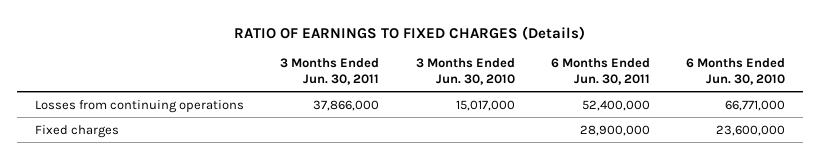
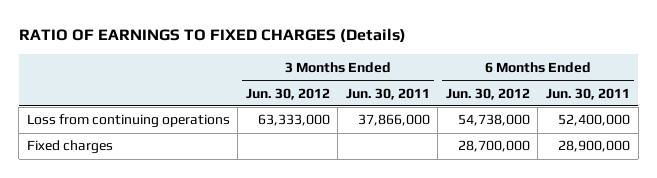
[415,58,515,85] 3 Months Ended Jun. 30, 2010 -> none
[686,58,786,85] 6 Months Ended Jun. 30, 2010 -> none
none -> [245,87,330,100] Jun. 30, 2012
none -> [445,87,530,100] Jun. 30, 2012
[35,99,245,113] Losses from continuing operations -> [26,114,230,129] Loss from continuing operations

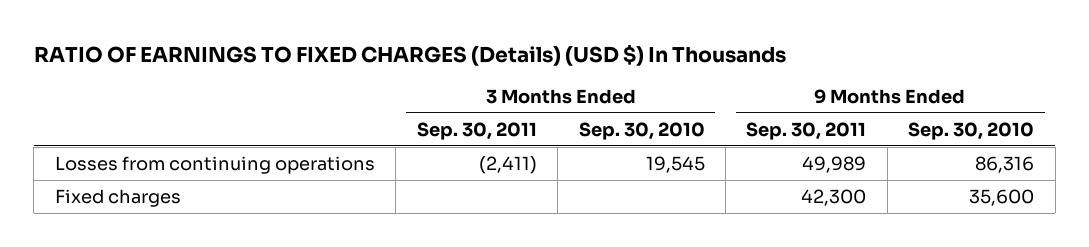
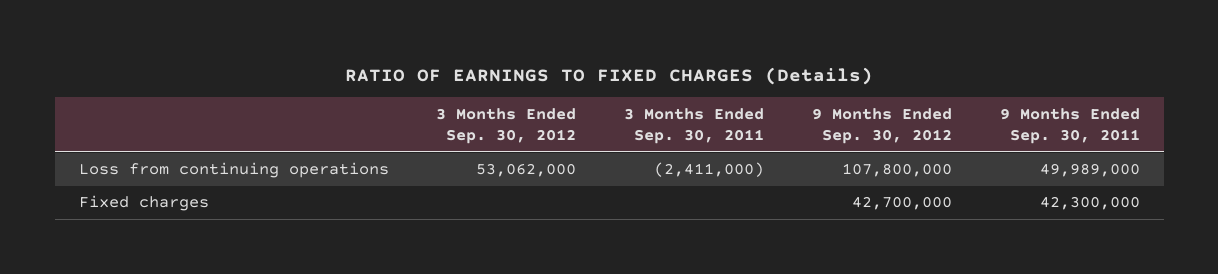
[33,44,786,66] RATIO OF EARNINGS TO FIXED CHARGES (Details) (USD $) In Thousands -> [345,66,874,85] RATIO OF EARNINGS TO FIXED CHARGES (Details)
[578,121,705,140] Sep. 30, 2010 -> none
[908,121,1035,140] Sep. 30, 2010 -> none
none -> [436,107,577,145] 3 Months Ended Sep. 30, 2012
none -> [812,107,953,145] 9 Months Ended Sep. 30, 2012
[54,156,375,175] Losses from continuing operations -> [78,162,389,179] Loss from continuing operations
[478,156,537,175] (2,411) -> [654,162,765,178] (2,411,000)
[802,156,867,174] 49,989 -> [1039,163,1140,178] 49,989,000
[801,189,867,207] 42,300 -> [1039,196,1140,211] 42,300,000

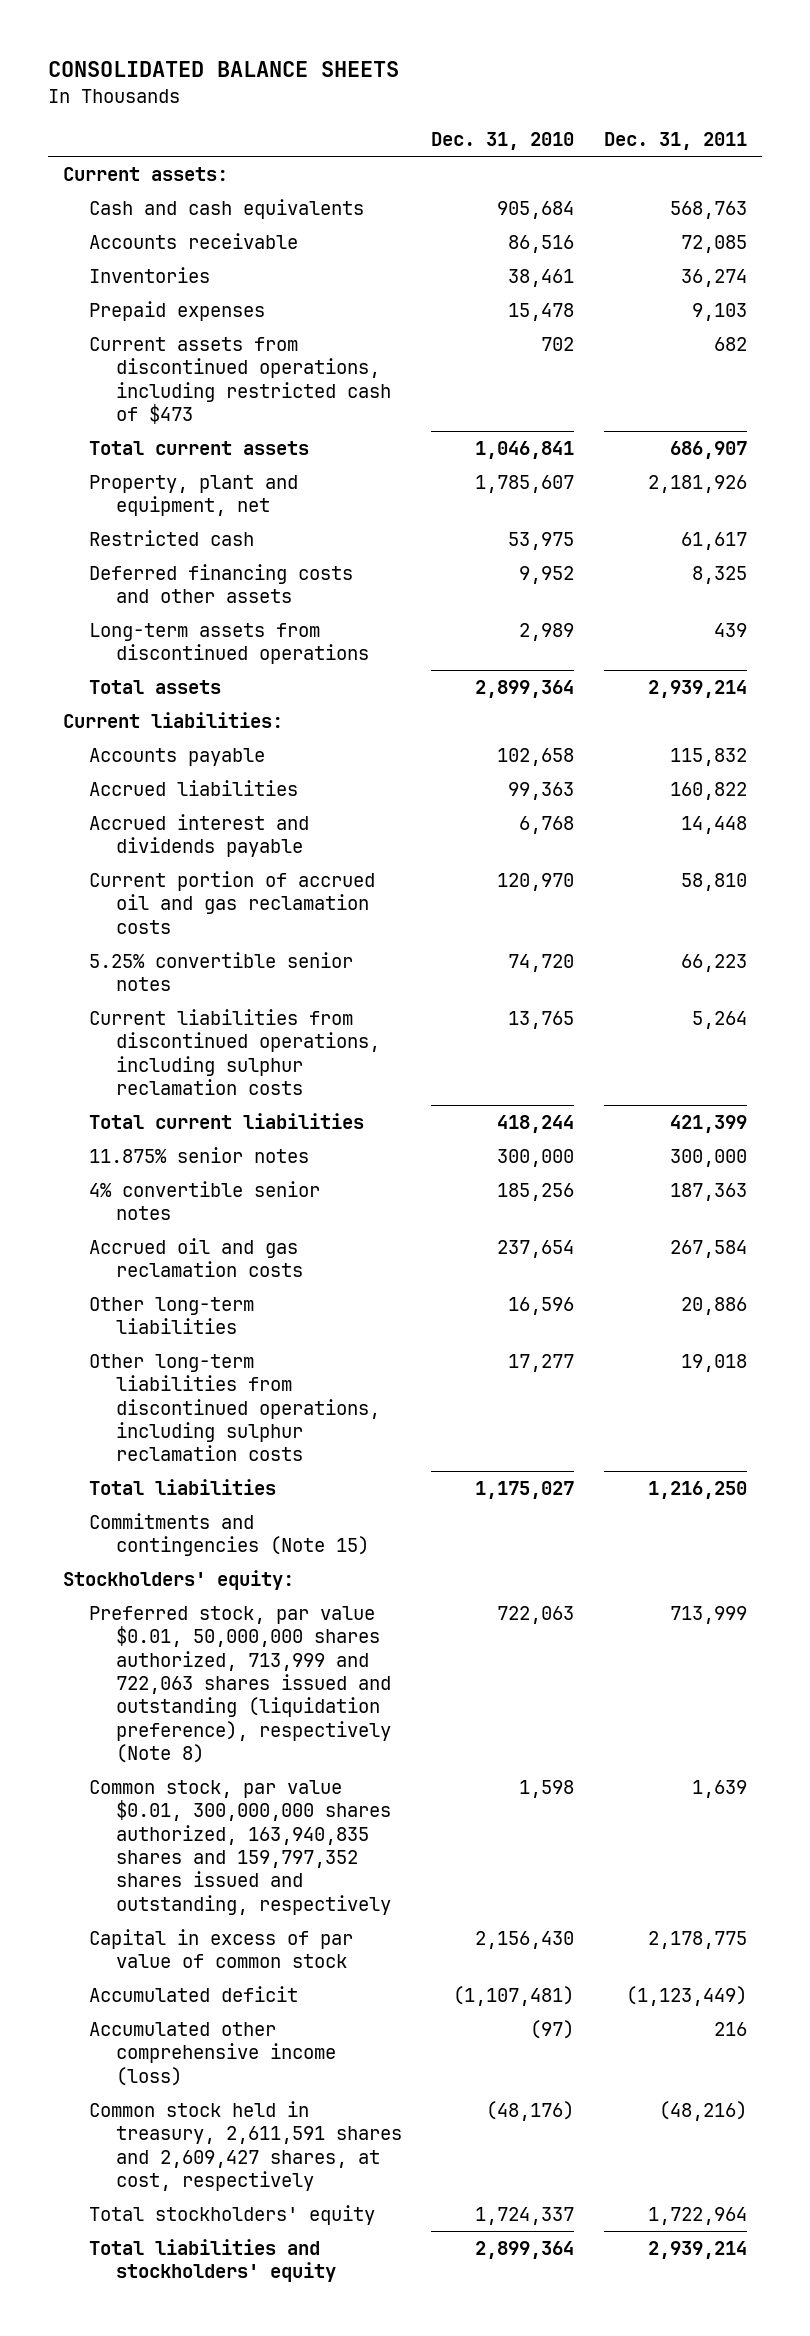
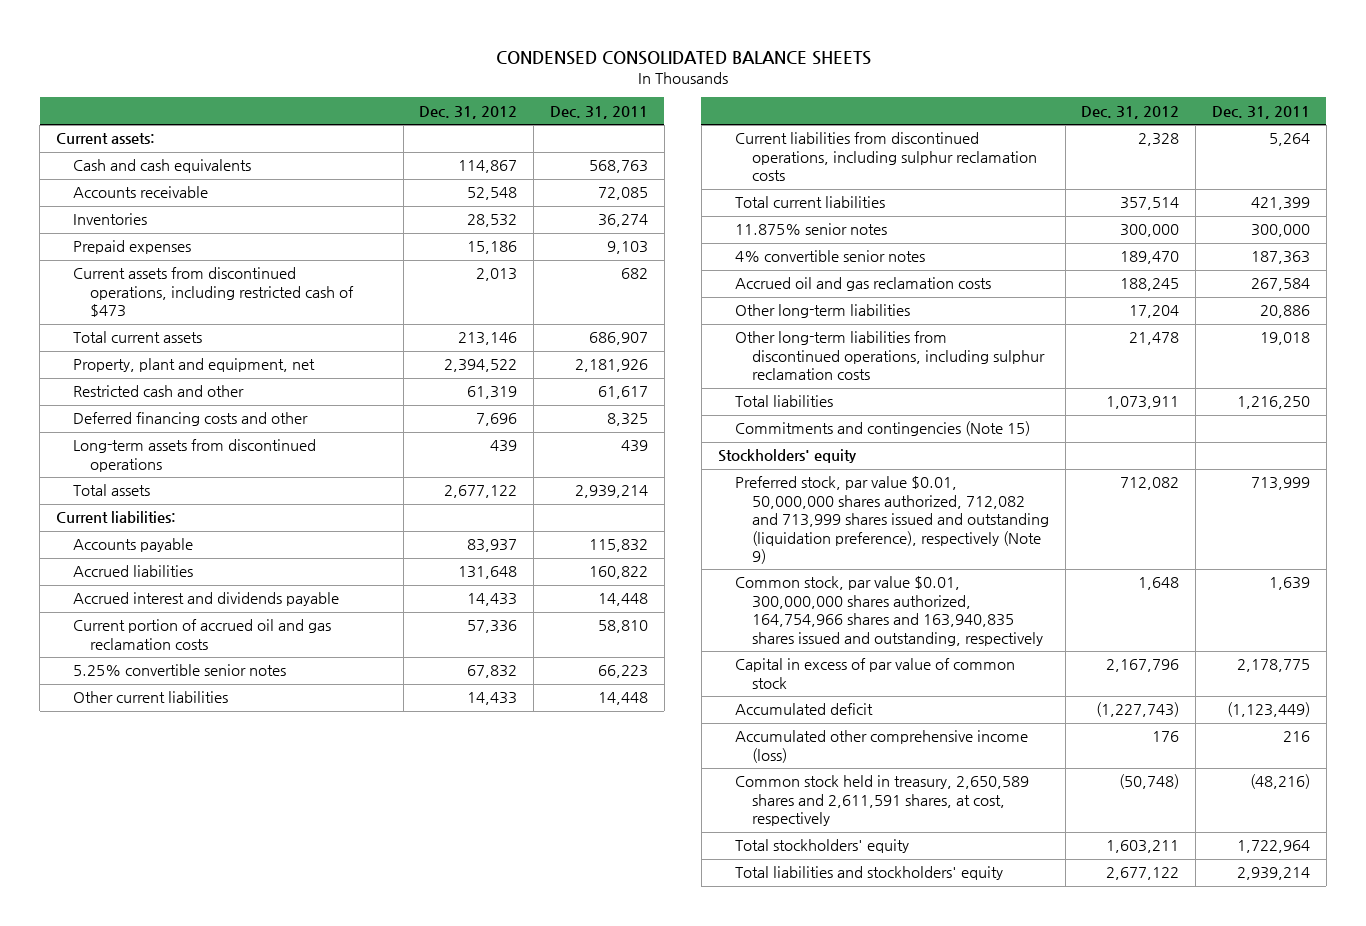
[47,61,399,78] CONSOLIDATED BALANCE SHEETS -> [495,50,871,65] CONDENSED CONSOLIDATED BALANCE SHEETS
[431,132,575,151] Dec. 31, 2010 -> none
none -> [419,105,518,119] Dec. 31, 2012
[89,529,255,546] Restricted cash -> [72,385,244,398] Restricted cash and other
[89,563,354,604] Deferred financing costs and other assets -> [72,412,308,427] Deferred financing costs and other
none -> [72,691,228,704] Other current liabilities
[62,1569,294,1590] Stockholders' equity: -> [717,449,857,464] Stockholders' equity
[89,1605,391,1763] Preferred stock, par value $0.01, 50,000,000 shares authorized, 713,999 and 722,063 shares issued and outstanding (liquidation preference), respectively (Note 8) -> [734,476,1049,565] Preferred stock, par value $0.01, 50,000,000 shares authorized, 712,082 and 713,999 shares issued and outstanding (liquidation preference), respectively (Note 9)
[89,1779,391,1915] Common stock, par value $0.01, 300,000,000 shares authorized, 163,940,835 shares and 159,797,352 shares issued and outstanding, respectively -> [734,576,1043,646] Common stock, par value $0.01, 300,000,000 shares authorized, 164,754,966 shares and 163,940,835 shares issued and outstanding, respectively
[89,2100,402,2191] Common stock held in treasury, 2,611,591 shares and 2,609,427 shares, at cost, respectively -> [734,775,1029,827] Common stock held in treasury, 2,650,589 shares and 2,611,591 shares, at cost, respectively

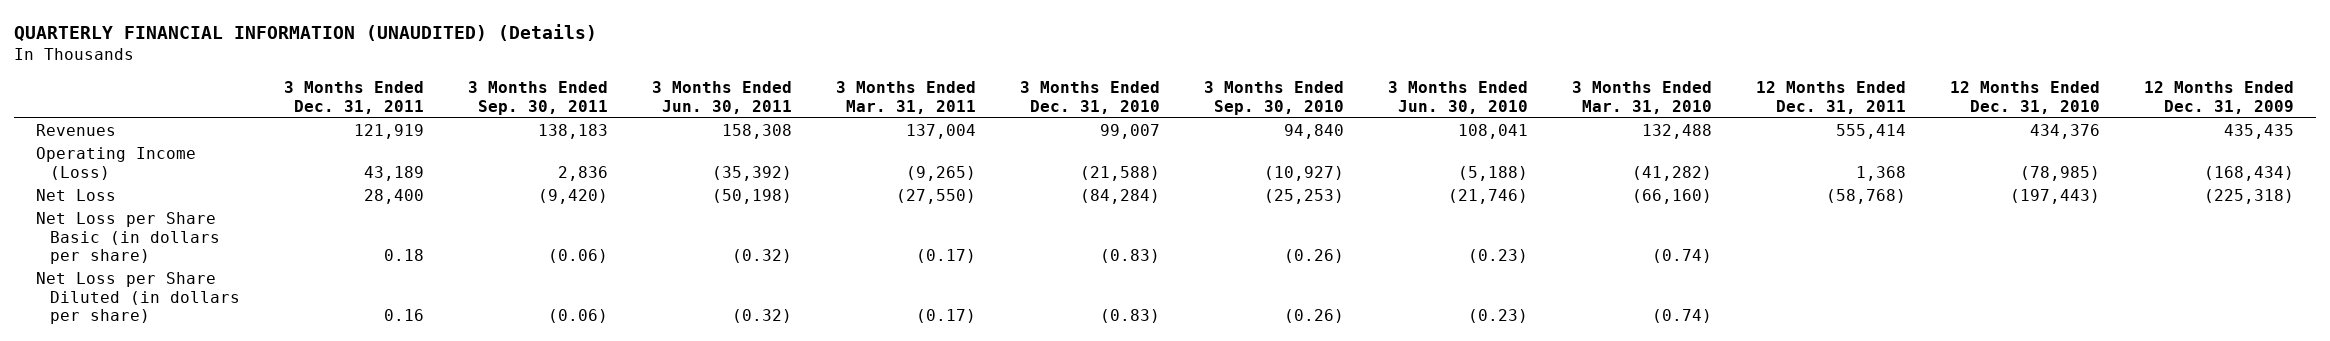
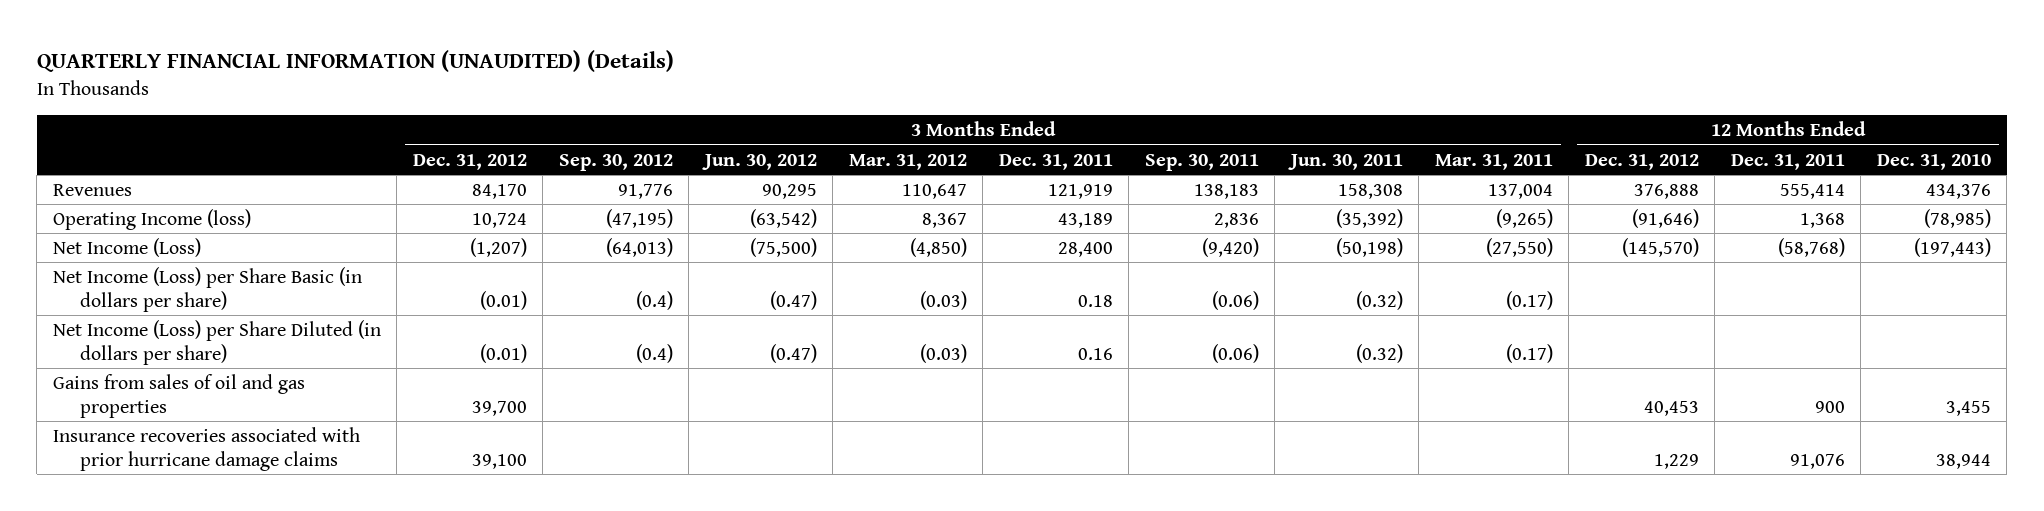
[1019,81,1160,114] 3 Months Ended Dec. 31, 2010 -> none
[1203,81,1344,115] 3 Months Ended Sep. 30, 2010 -> none
[1387,81,1528,114] 3 Months Ended Jun. 30, 2010 -> none
[1571,81,1712,114] 3 Months Ended Mar. 31, 2010 -> none
[2143,81,2294,114] 12 Months Ended Dec. 31, 2009 -> none
none -> [412,153,527,170] Dec. 31, 2012
none -> [558,153,673,171] Sep. 30, 2012
none -> [701,153,817,170] Jun. 30, 2012
none -> [848,153,967,170] Mar. 31, 2012
none -> [1584,153,1699,170] Dec. 31, 2012
[36,147,197,180] Operating Income (Loss) -> [52,208,251,230] Operating Income (loss)
[36,189,117,202] Net Loss -> [52,237,201,257] Net Income (Loss)
[36,212,220,265] Net Loss per Share Basic (in dollars per share) -> [52,266,362,312] Net Income (Loss) per Share Basic (in dollars per share)
[36,272,240,325] Net Loss per Share Diluted (in dollars per share) -> [52,319,381,365] Net Income (Loss) per Share Diluted (in dollars per share)
none -> [52,373,305,418] Gains from sales of oil and gas properties
none -> [52,426,360,471] Insurance recoveries associated with prior hurricane damage claims

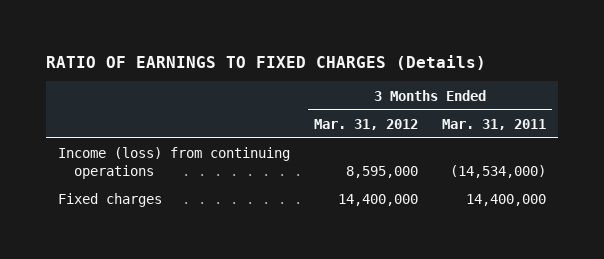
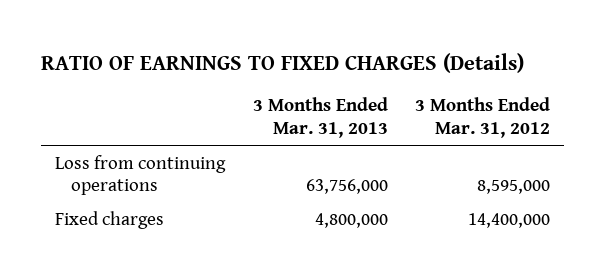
[442,118,547,130] Mar. 31, 2011 -> none
none -> [252,97,388,138] 3 Months Ended Mar. 31, 2013
[58,147,291,179] Income (loss) from continuing operations -> [54,154,226,196] Loss from continuing operations

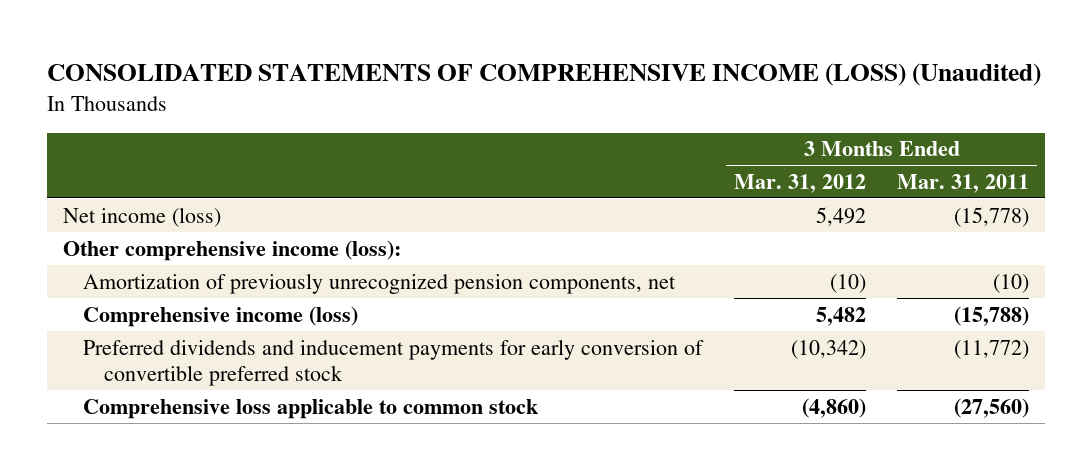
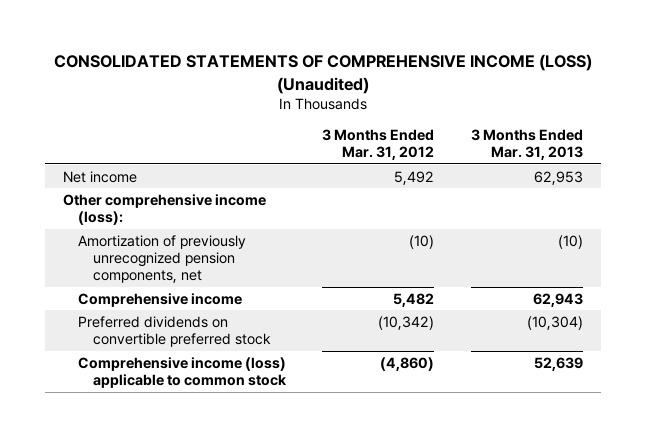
[897,173,1030,193] Mar. 31, 2011 -> none
none -> [470,128,583,161] 3 Months Ended Mar. 31, 2013
[62,206,221,227] Net income (loss) -> [63,170,138,183] Net income
[83,305,359,327] Comprehensive income (loss) -> [78,292,243,307] Comprehensive income
[83,338,705,387] Preferred dividends and inducement payments for early conversion of convertible preferred stock -> [78,315,271,348] Preferred dividends on convertible preferred stock
[83,398,539,419] Comprehensive loss applicable to common stock -> [78,356,287,389] Comprehensive income (loss) applicable to common stock

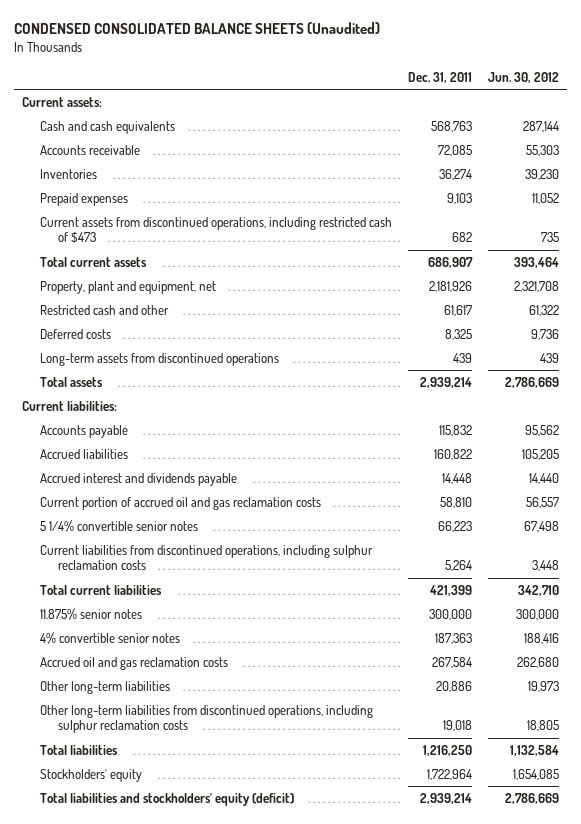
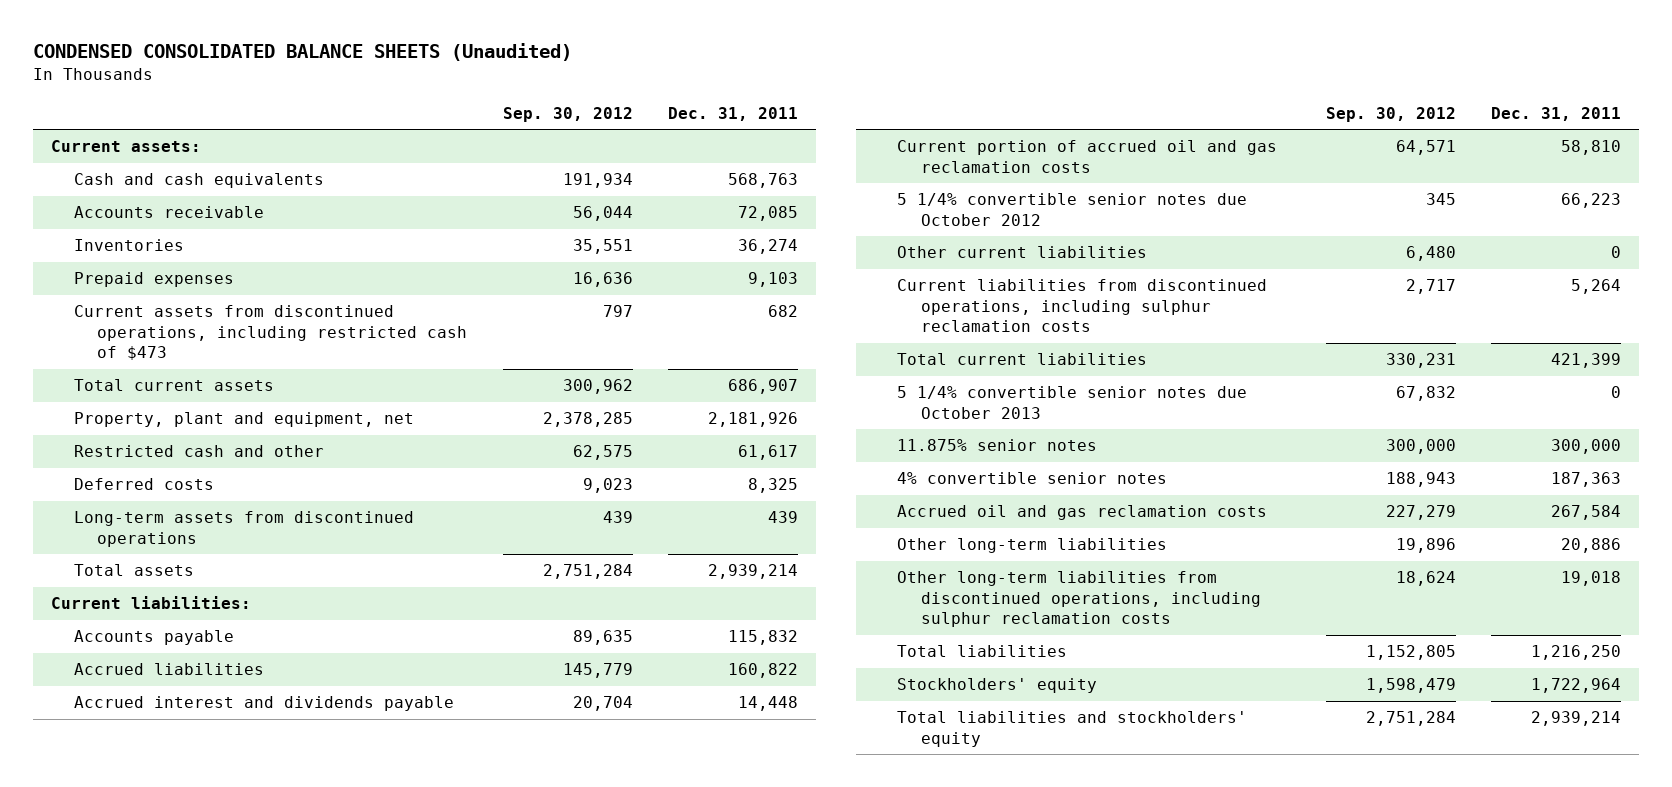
[488,71,560,83] Jun. 30, 2012 -> none
none -> [502,106,633,122] Sep. 30, 2012
[39,519,198,532] 5 1/4% convertible senior notes -> [897,193,1248,226] 5 1/4% convertible senior notes due October 2012
none -> [897,246,1148,259] Other current liabilities
none -> [897,386,1248,419] 5 1/4% convertible senior notes due October 2013
[39,792,294,806] Total liabilities and stockholders' equity (deficit) -> [897,711,1248,747] Total liabilities and stockholders' equity

